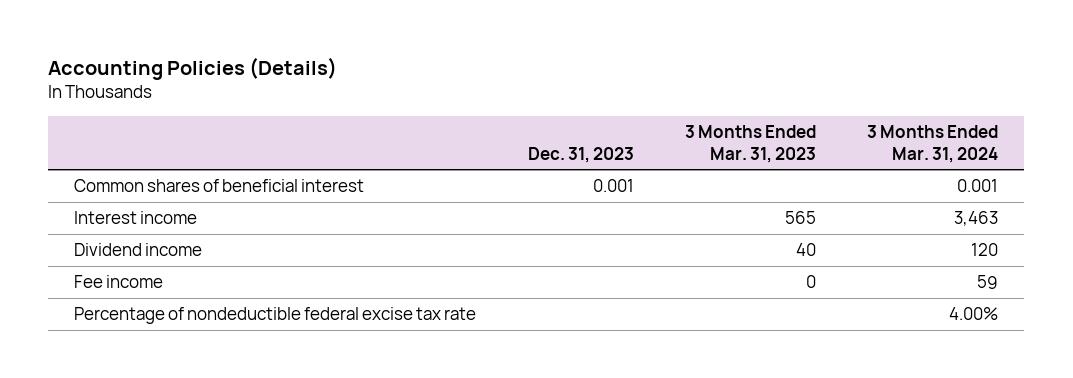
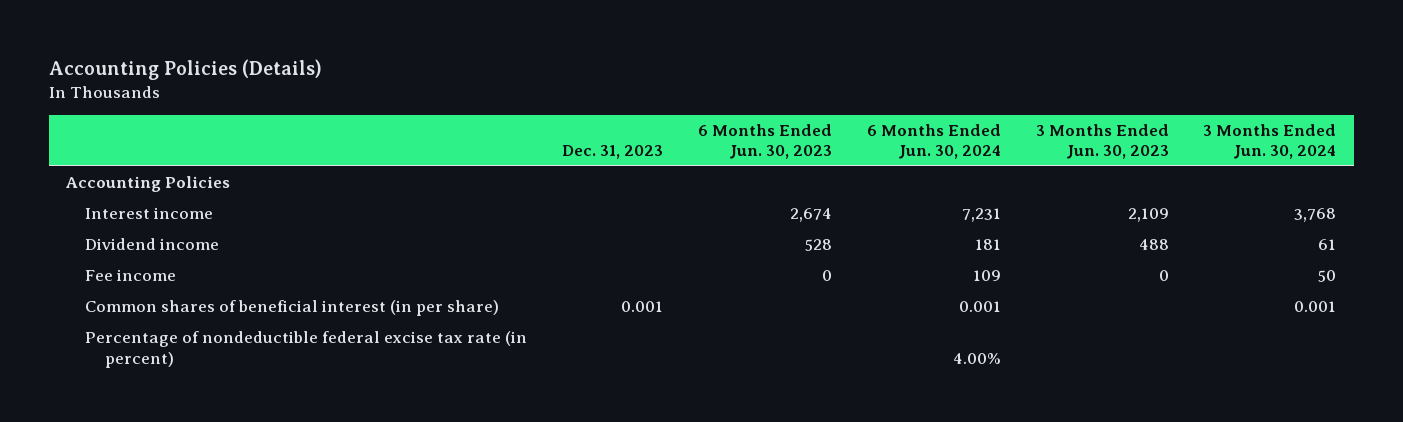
[684,125,816,163] 3 Months Ended Mar. 31, 2023 -> none
[867,125,999,163] 3 Months Ended Mar. 31, 2024 -> none
none -> [697,124,832,160] 6 Months Ended Jun. 30, 2023
none -> [866,124,1001,160] 6 Months Ended Jun. 30, 2024
none -> [1035,124,1169,160] 3 Months Ended Jun. 30, 2023
none -> [1203,124,1337,160] 3 Months Ended Jun. 30, 2024
[74,179,365,193] Common shares of beneficial interest -> none
none -> [65,176,231,193] Accounting Policies
none -> [85,300,500,317] Common shares of beneficial interest (in per share)
[74,307,477,325] Percentage of nondeductible federal excise tax rate -> [85,331,528,368] Percentage of nondeductible federal excise tax rate (in percent)

